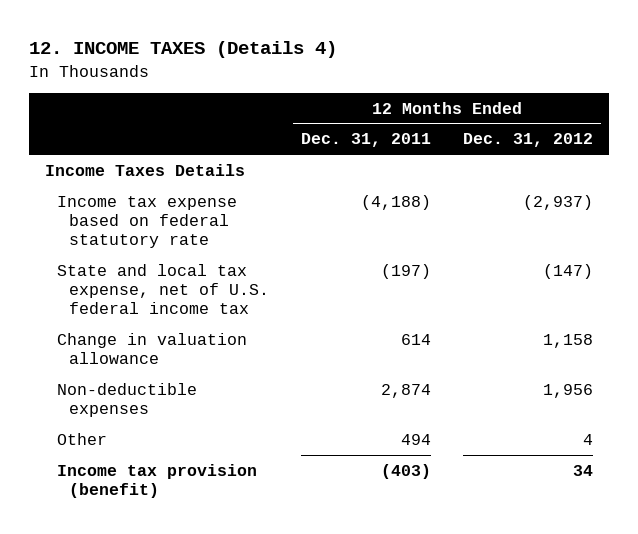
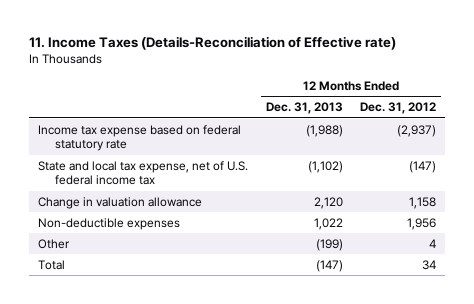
[28,41,337,59] 12. INCOME TAXES (Details 4) -> [29,36,397,51] 11. Income Taxes (Details-Reconciliation of Effective rate)
[300,133,431,148] Dec. 31, 2011 -> none
none -> [265,102,343,115] Dec. 31, 2013
[44,163,245,176] Income Taxes Details -> none
[56,463,257,498] Income tax provision (benefit) -> none
none -> [38,259,66,270] Total

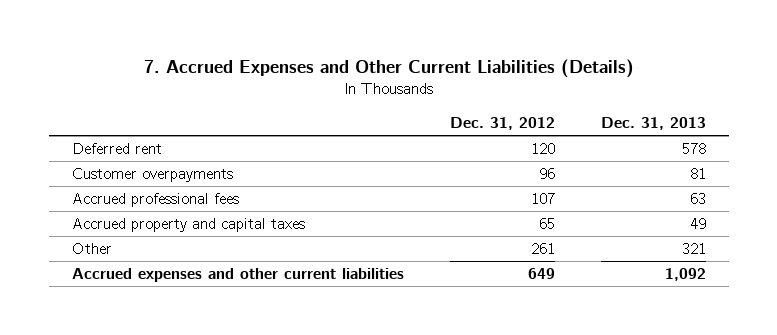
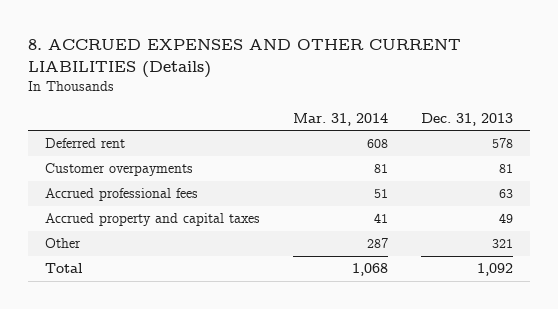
[143,59,634,79] 7. Accrued Expenses and Other Current Liabilities (Details) -> [28,39,462,79] 8. ACCRUED EXPENSES AND OTHER CURRENT LIABILITIES (Details)
[449,117,555,131] Dec. 31, 2012 -> none
none -> [293,112,389,126] Mar. 31, 2014
[71,268,404,283] Accrued expenses and other current liabilities -> [44,263,83,274] Total

